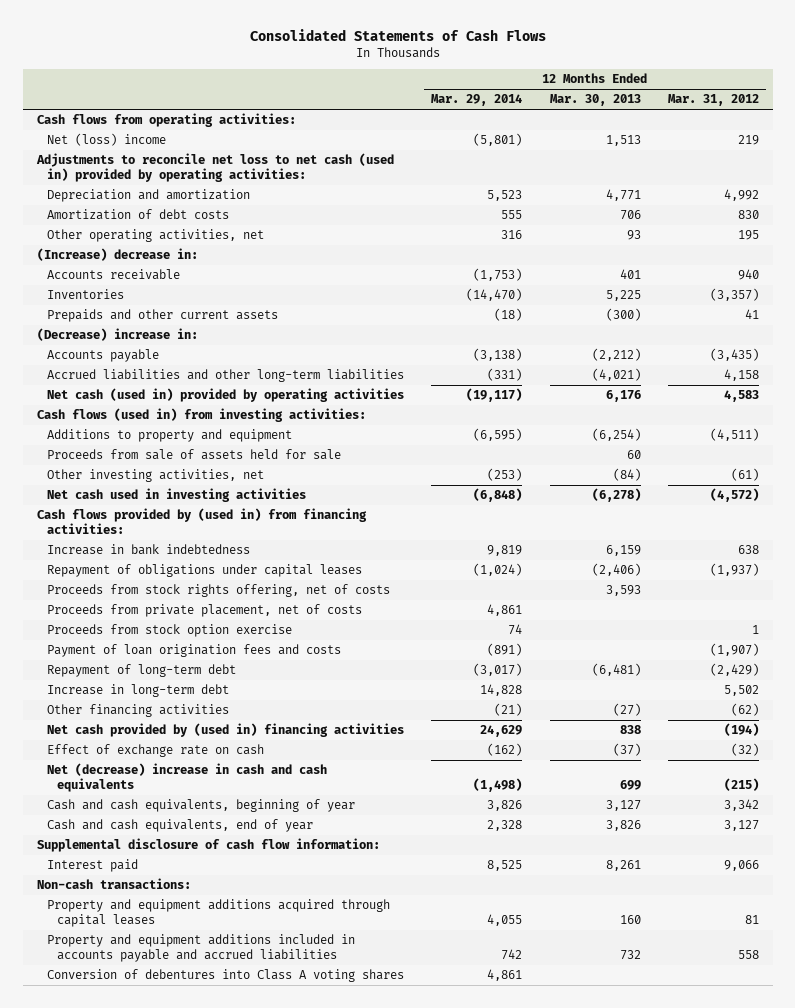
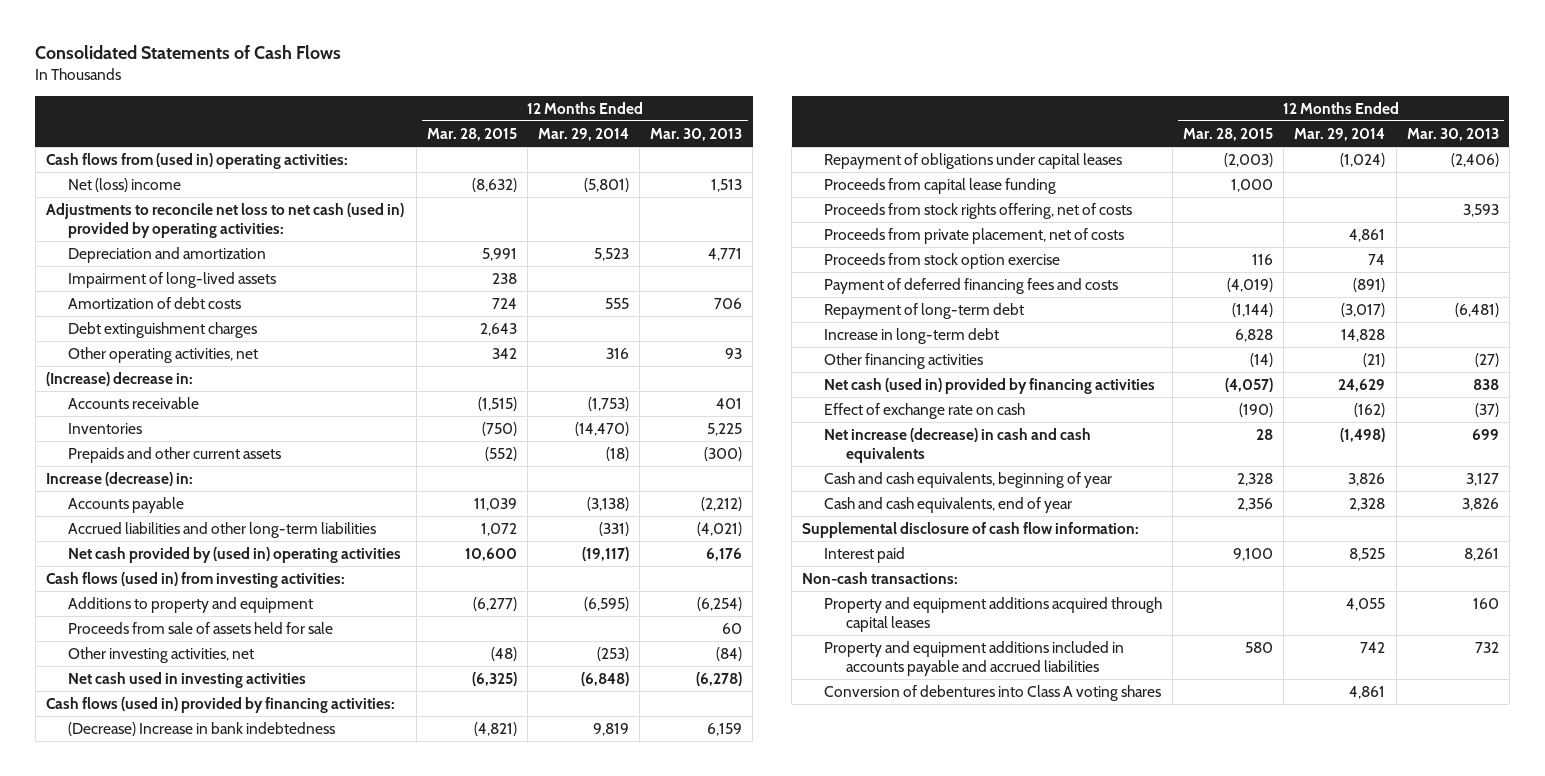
[667,94,759,107] Mar. 31, 2012 -> none
none -> [426,127,517,141] Mar. 28, 2015
[36,113,296,128] Cash flows from operating activities: -> [45,153,348,170] Cash flows from (used in) operating activities:
none -> [67,272,276,289] Impairment of long-lived assets
none -> [67,322,257,339] Debt extinguishment charges
[36,328,198,342] (Decrease) increase in: -> [45,472,193,487] Increase (decrease) in:
[46,388,404,403] Net cash (used in) provided by operating activities -> [67,547,401,564] Net cash provided by (used in) operating activities
[36,508,367,535] Cash flows provided by (used in) from financing activities: -> [45,697,395,714] Cash flows (used in) provided by financing activities:
[46,544,250,556] Increase in bank indebtedness -> [67,722,335,737] (Decrease) Increase in bank indebtedness
none -> [823,178,1056,195] Proceeds from capital lease funding
[46,644,341,658] Payment of loan origination fees and costs -> [823,278,1118,295] Payment of deferred financing fees and costs
[46,723,404,738] Net cash provided by (used in) financing activities -> [823,378,1155,395] Net cash (used in) provided by financing activities
[46,763,327,793] Net (decrease) increase in cash and cash equivalents -> [823,428,1091,463] Net increase (decrease) in cash and cash equivalents

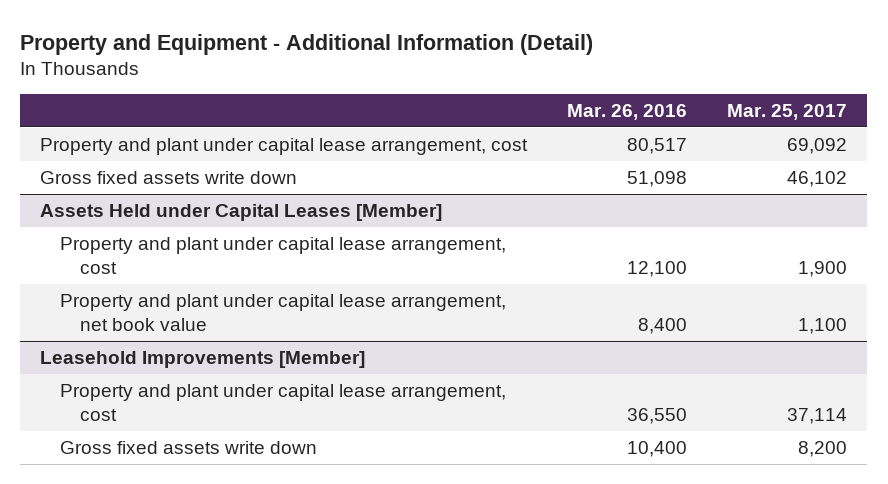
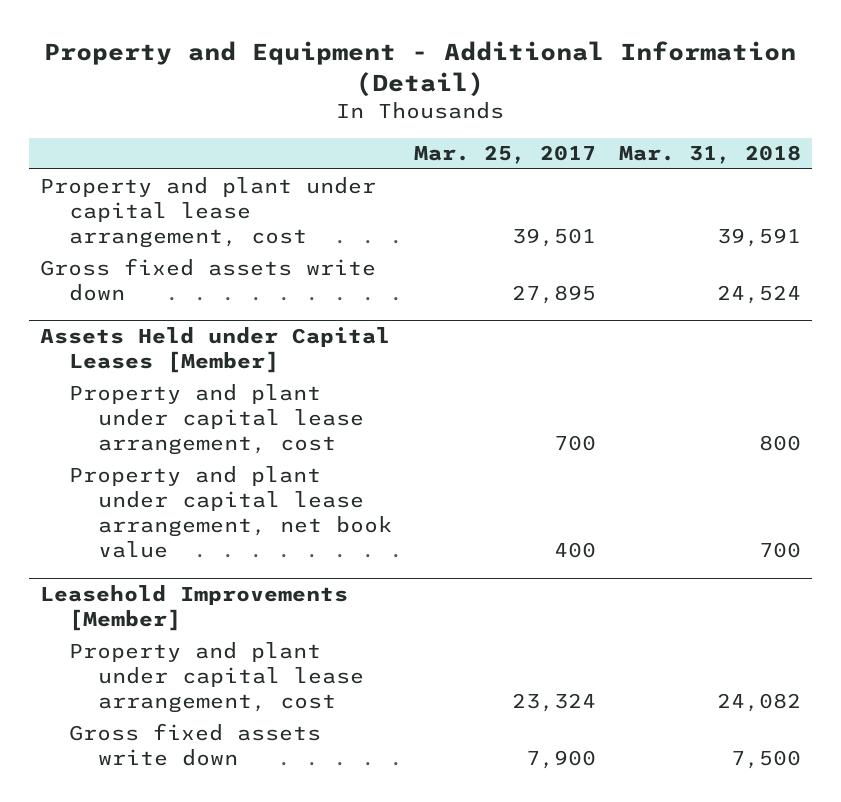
[567,103,688,120] Mar. 26, 2016 -> none
none -> [618,145,801,165] Mar. 31, 2018
[787,137,848,154] 69,092 -> [512,228,597,248] 39,501
[787,170,848,187] 46,102 -> [512,284,597,304] 27,895
[798,260,848,277] 1,900 -> [554,435,597,452] 700
[798,317,848,334] 1,100 -> [554,542,597,559] 400
[787,407,848,424] 37,114 -> [512,693,597,713] 23,324
[798,440,848,457] 8,200 -> [526,749,597,769] 7,900

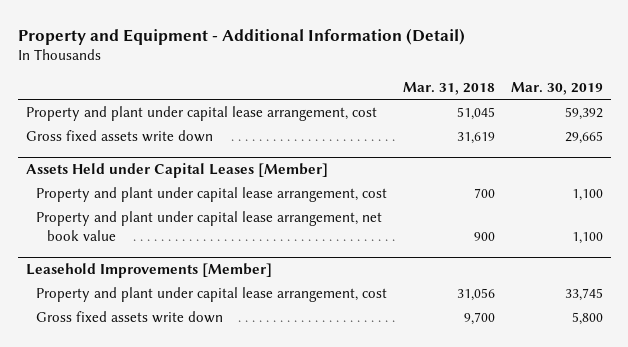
[414,145,597,165] Mar. 25, 2017 -> none
none -> [510,82,603,96] Mar. 30, 2019
[716,228,801,248] 39,591 -> [456,106,495,120] 51,045
[716,284,801,304] 24,524 -> [456,131,495,144] 31,619
[758,435,801,452] 800 -> [473,187,495,198] 700
[758,542,801,559] 700 -> [473,231,495,241] 900
[716,693,801,713] 24,082 -> [456,287,495,301] 31,056
[730,749,801,769] 7,500 -> [463,311,495,325] 9,700

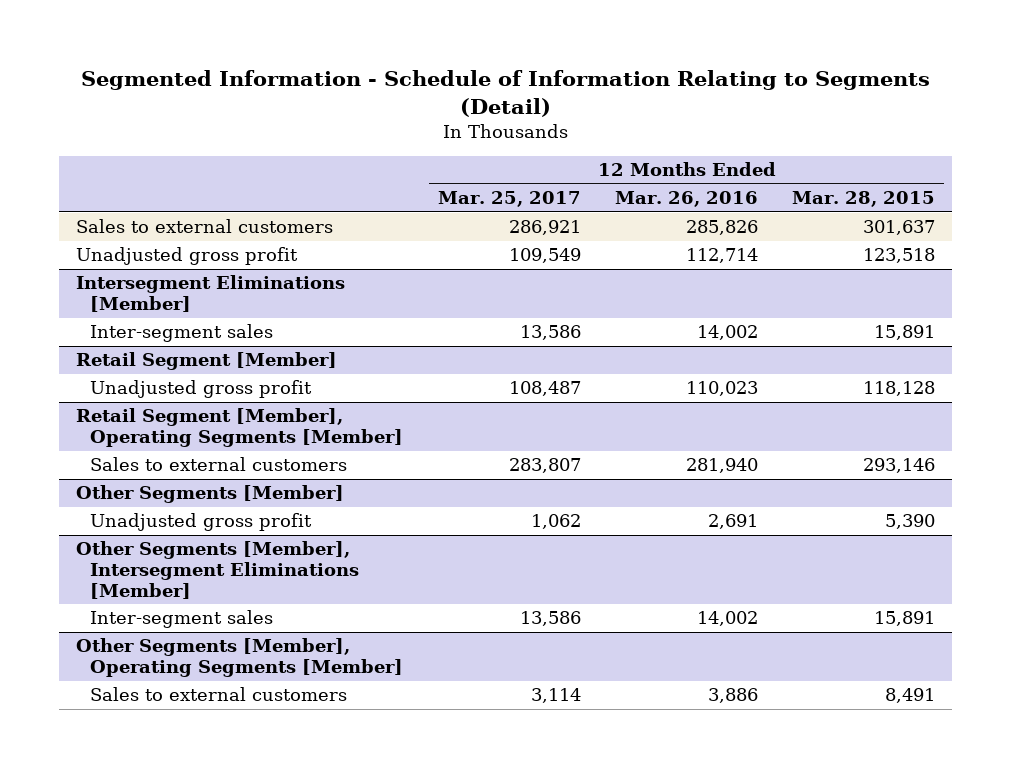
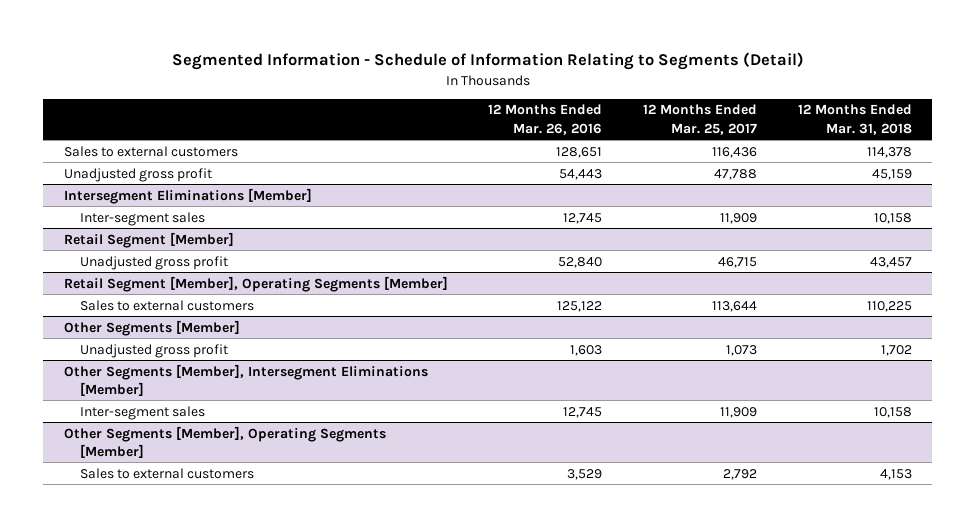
[792,191,936,208] Mar. 28, 2015 -> none
none -> [797,104,912,135] 12 Months Ended Mar. 31, 2018
[508,220,581,236] 286,921 -> [712,146,758,158] 116,436
[685,220,758,236] 285,826 -> [556,146,603,158] 128,651
[508,248,581,264] 109,549 -> [714,168,758,180] 47,788
[685,248,758,264] 112,714 -> [559,168,603,180] 54,443
[519,325,581,341] 13,586 -> [720,212,758,224] 11,909
[696,325,758,341] 14,002 -> [563,212,603,224] 12,745
[508,381,581,397] 108,487 -> [718,256,758,268] 46,715
[685,381,758,397] 110,023 -> [558,256,603,268] 52,840
[508,458,581,474] 283,807 -> [712,300,758,312] 113,644
[685,458,758,474] 281,940 -> [557,300,603,312] 125,122
[530,514,581,530] 1,062 -> [726,344,758,356] 1,073
[707,514,758,530] 2,691 -> [570,344,603,356] 1,603
[519,611,581,627] 13,586 -> [720,406,758,418] 11,909
[696,611,758,627] 14,002 -> [563,406,603,418] 12,745
[530,688,581,704] 3,114 -> [723,468,758,480] 2,792
[707,688,758,704] 3,886 -> [567,468,603,480] 3,529

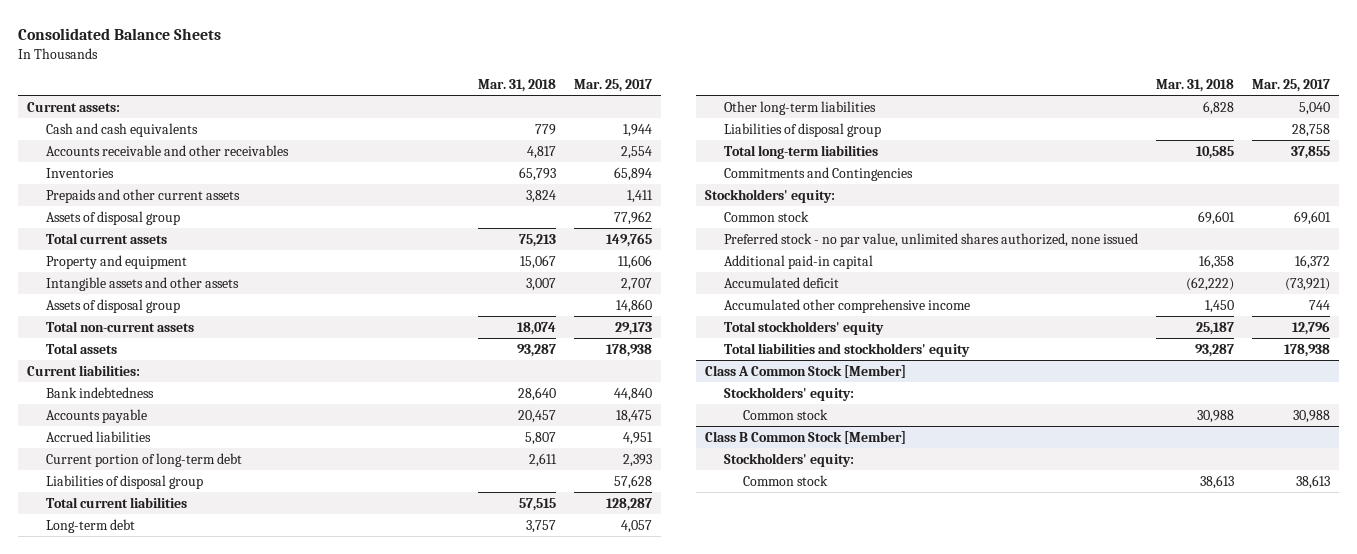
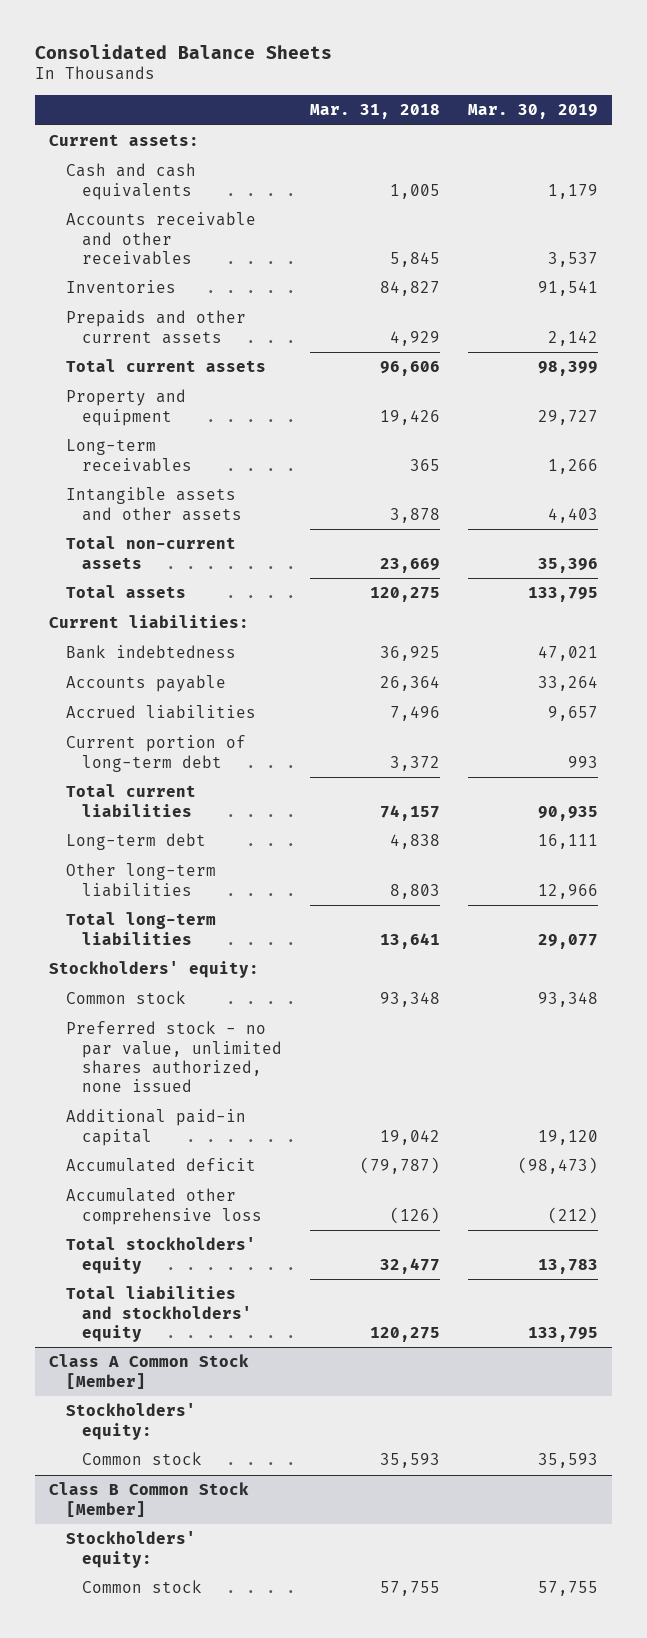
[573,78,652,92] Mar. 25, 2017 -> none
none -> [468,104,599,120] Mar. 30, 2019
[45,210,180,225] Assets of disposal group -> none
[45,298,180,313] Assets of disposal group -> none
[534,123,556,135] 779 -> [390,183,441,199] 1,005
[526,145,556,159] 4,817 -> [390,251,441,267] 5,845
[518,166,556,181] 65,793 -> [380,281,441,297] 84,827
[525,189,556,203] 3,824 -> [390,330,441,346] 4,929
[518,233,556,247] 75,213 -> [380,361,441,377] 96,606
[519,254,556,269] 15,067 -> [380,409,441,425] 19,426
none -> [65,439,193,472] Long-term receivables
[525,277,556,291] 3,007 -> [390,507,441,523] 3,878
[516,321,556,335] 18,074 -> [380,557,441,573] 23,669
[516,343,556,357] 93,287 -> [370,587,441,603] 120,275
[45,474,203,489] Liabilities of disposal group -> none
[724,122,882,137] Liabilities of disposal group -> none
[724,166,914,181] Commitments and Contingencies -> none
[517,386,556,401] 28,640 -> [380,646,441,662] 36,925
[517,409,556,423] 20,457 -> [380,676,441,692] 26,364
[524,431,556,445] 5,807 -> [390,706,441,722] 7,496
[528,452,557,467] 2,611 -> [390,755,441,771] 3,372
[518,497,556,511] 57,515 -> [380,804,441,821] 74,157
[525,519,556,533] 3,757 -> [390,834,441,850] 4,838
[1203,100,1235,115] 6,828 -> [390,883,441,899] 8,803
[1196,145,1235,159] 10,585 -> [380,932,441,949] 13,641
[1198,210,1236,225] 69,601 -> [380,992,441,1008] 93,348
[1199,254,1235,269] 16,358 -> [380,1129,441,1145] 19,042
[1186,276,1235,291] (62,222) -> [360,1157,441,1175] (79,787)
[724,298,971,313] Accumulated other comprehensive income -> [65,1188,263,1225] Accumulated other comprehensive loss
[1205,299,1235,313] 1,450 -> [390,1206,441,1224] (126)
[1196,321,1235,335] 25,187 -> [380,1257,441,1274] 32,477
[1195,343,1235,357] 93,287 -> [370,1326,441,1342] 120,275
[1197,409,1235,423] 30,988 -> [380,1453,441,1469] 35,593
[1200,474,1235,489] 38,613 -> [380,1581,441,1597] 57,755

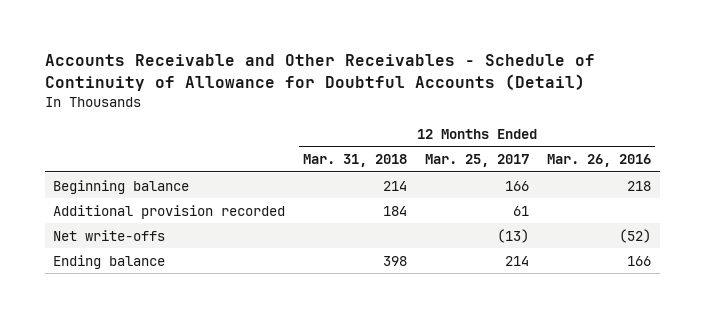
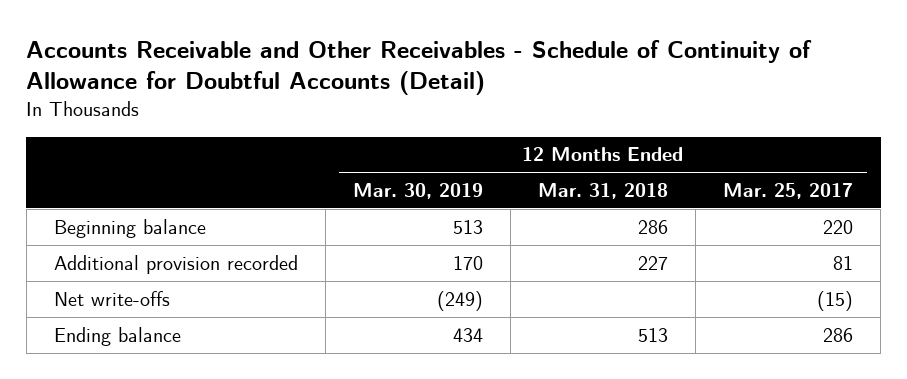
[546,154,651,168] Mar. 26, 2016 -> none
none -> [352,182,483,199] Mar. 30, 2019
[383,180,408,191] 214 -> [638,219,669,234] 286
[504,180,529,191] 166 -> [823,219,854,234] 220
[383,205,408,216] 184 -> [638,255,669,270] 227
[512,205,529,216] 61 -> [833,255,854,270] 81
[496,228,529,243] (13) -> [817,290,854,311] (15)
[383,255,408,266] 398 -> [638,327,669,342] 513
[504,255,529,266] 214 -> [823,327,854,342] 286

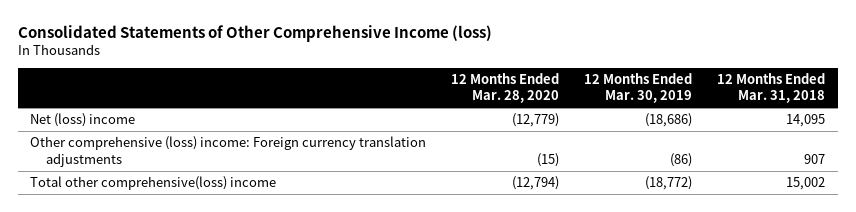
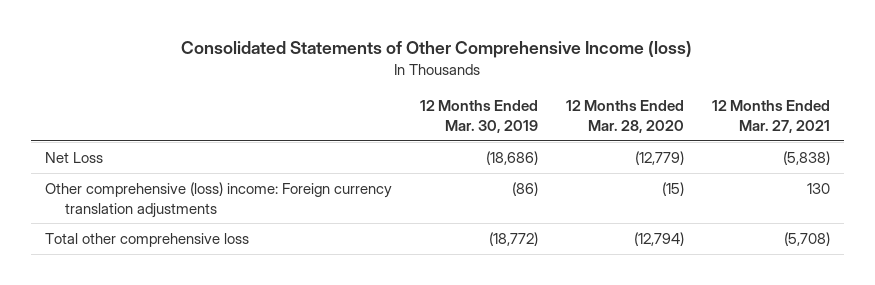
[717,73,826,104] 12 Months Ended Mar. 31, 2018 -> none
none -> [711,100,830,133] 12 Months Ended Mar. 27, 2021
[30,113,136,128] Net (loss) income -> [44,151,103,163] Net Loss
[30,176,277,191] Total other comprehensive(loss) income -> [44,232,249,247] Total other comprehensive loss

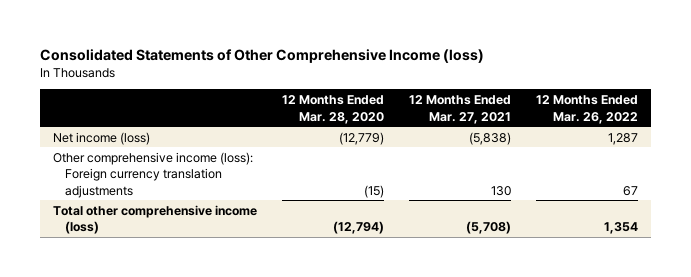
[419,100,538,133] 12 Months Ended Mar. 30, 2019 -> none
none -> [536,95,639,124] 12 Months Ended Mar. 26, 2022
[44,151,103,163] Net Loss -> [52,131,150,145] Net income (loss)
[44,181,392,218] Other comprehensive (loss) income: Foreign currency translation adjustments -> [52,151,253,198] Other comprehensive income (loss): Foreign currency translation adjustments
[44,232,249,247] Total other comprehensive loss -> [52,204,257,235] Total other comprehensive income (loss)

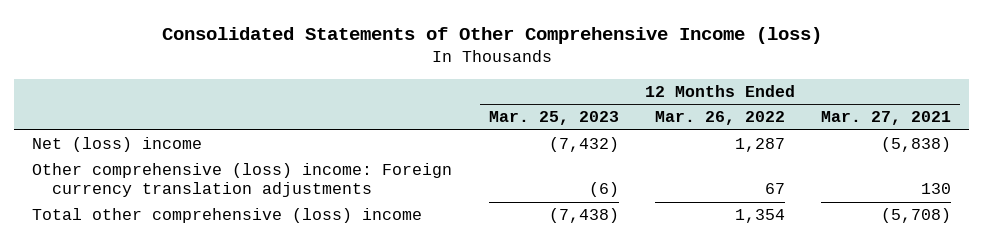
[281,95,384,124] 12 Months Ended Mar. 28, 2020 -> none
none -> [488,111,619,126] Mar. 25, 2023
[52,131,150,145] Net income (loss) -> [32,137,203,153] Net (loss) income
[52,151,253,198] Other comprehensive income (loss): Foreign currency translation adjustments -> [32,163,453,198] Other comprehensive (loss) income: Foreign currency translation adjustments
[52,204,257,235] Total other comprehensive income (loss) -> [32,208,423,224] Total other comprehensive (loss) income

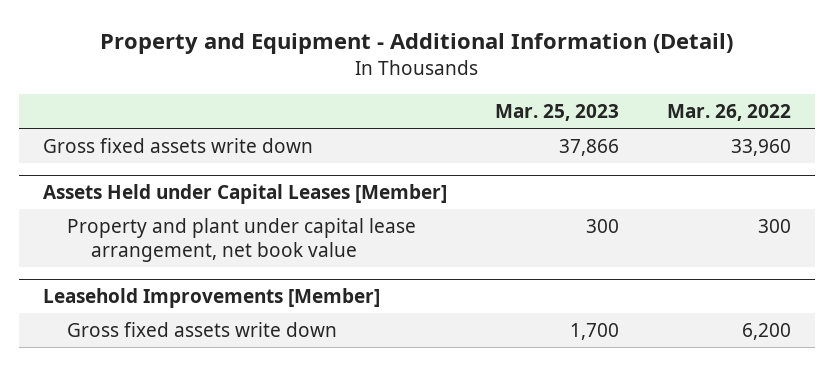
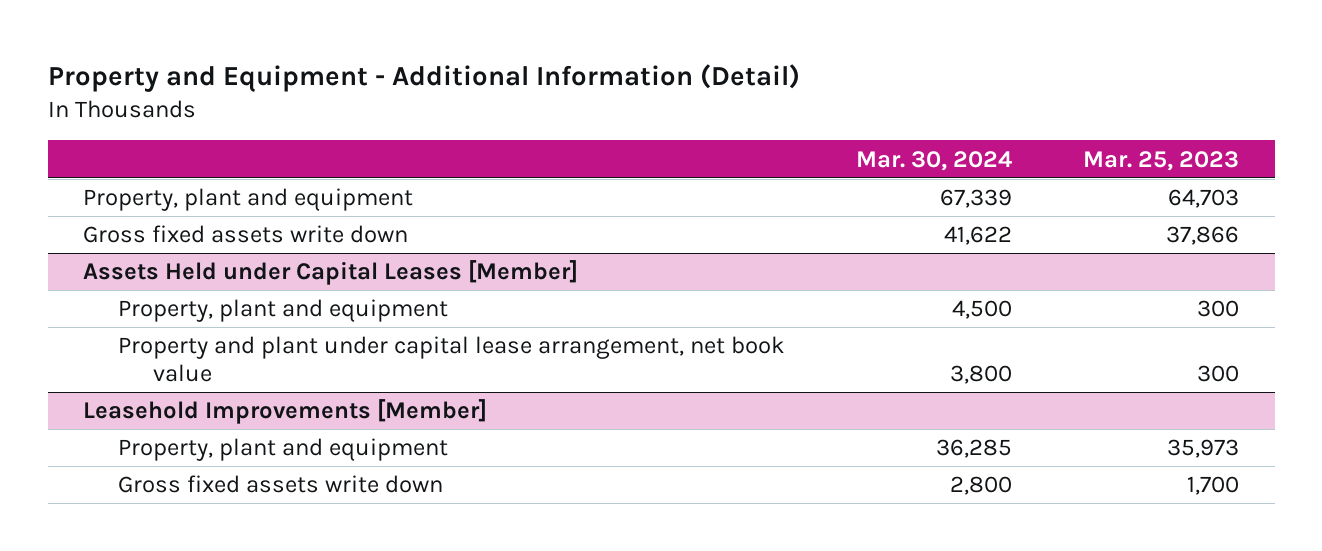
[667,103,792,121] Mar. 26, 2022 -> none
none -> [855,150,1012,171] Mar. 30, 2024
none -> [83,188,414,212] Property, plant and equipment
none -> [117,299,448,323] Property, plant and equipment
none -> [117,438,448,462] Property, plant and equipment

